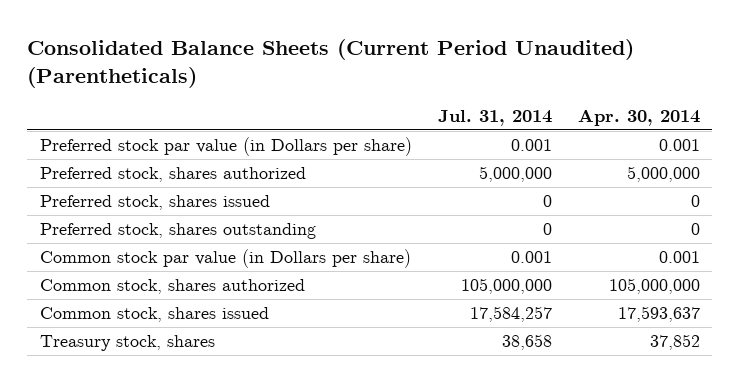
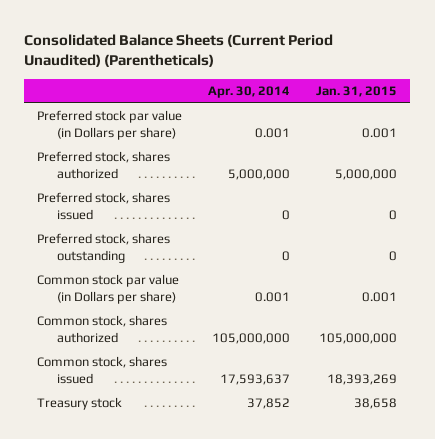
[437,109,552,126] Jul. 31, 2014 -> none
none -> [316,86,398,98] Jan. 31, 2015
[40,335,216,352] Treasury stock, shares -> [37,397,123,411] Treasury stock

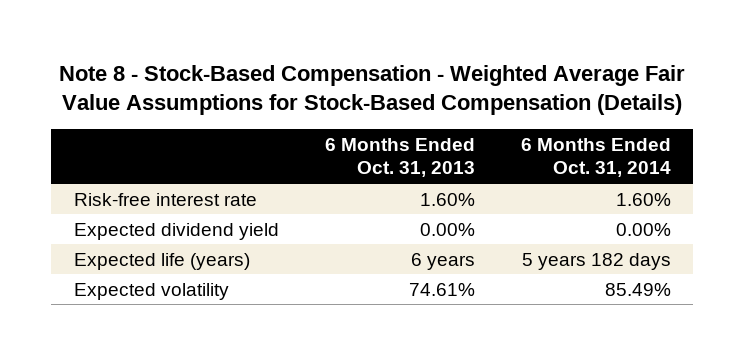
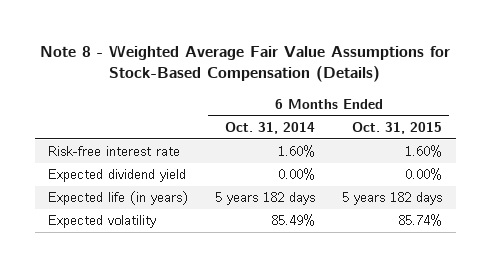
[59,64,686,116] Note 8 - Stock-Based Compensation - Weighted Average Fair Value Assumptions for Stock-Based Compensation (Details) -> [40,44,451,83] Note 8 - Weighted Average Fair Value Assumptions for Stock-Based Compensation (Details)
[324,138,475,178] 6 Months Ended Oct. 31, 2013 -> none
none -> [352,122,443,135] Oct. 31, 2015
[73,252,250,270] Expected life (years) -> [48,191,189,206] Expected life (in years)

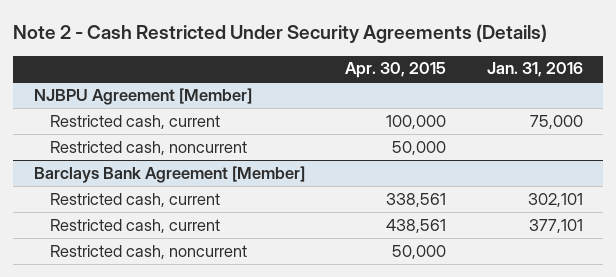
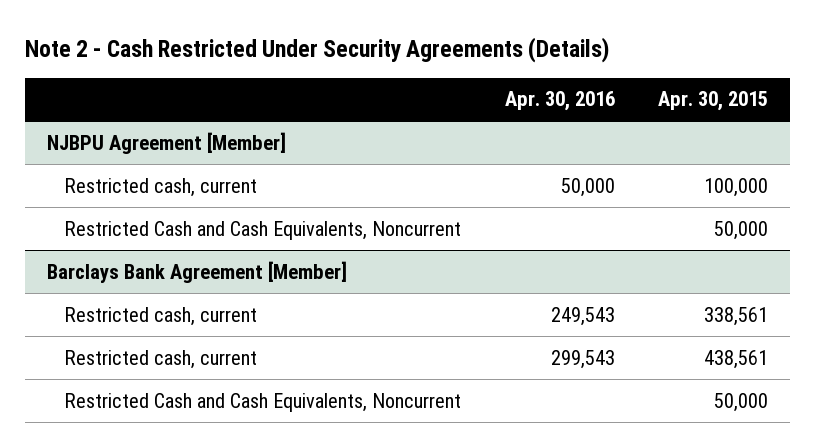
[486,62,583,78] Jan. 31, 2016 -> none
none -> [504,91,615,112] Apr. 30, 2016
[50,140,248,155] Restricted cash, noncurrent -> [64,220,462,240] Restricted Cash and Cash Equivalents, Noncurrent
[50,244,248,259] Restricted cash, noncurrent -> [64,392,462,412] Restricted Cash and Cash Equivalents, Noncurrent

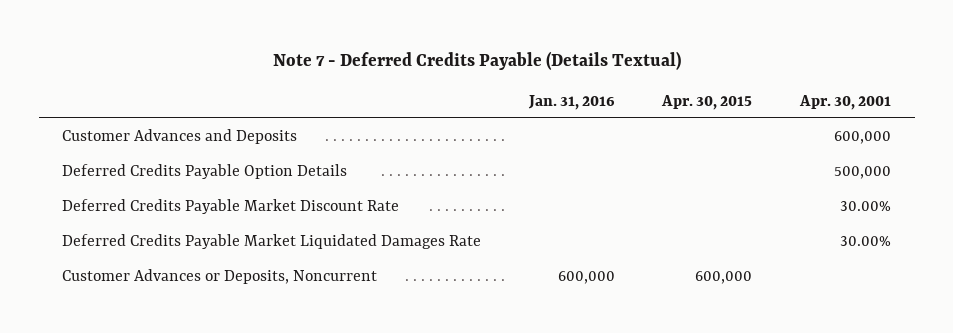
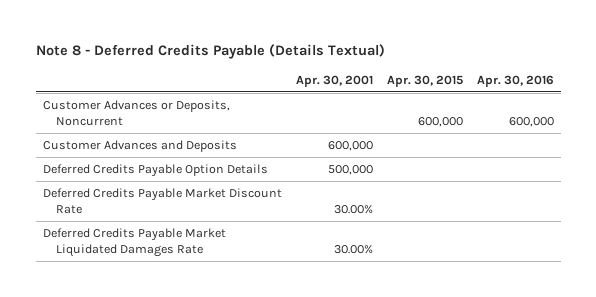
[272,50,681,70] Note 7 - Deferred Credits Payable (Details Textual) -> [35,44,385,60] Note 8 - Deferred Credits Payable (Details Textual)
[527,94,615,110] Jan. 31, 2016 -> none
none -> [476,74,554,87] Apr. 30, 2016
[62,269,378,285] Customer Advances or Deposits, Noncurrent -> [42,99,230,127] Customer Advances or Deposits, Noncurrent

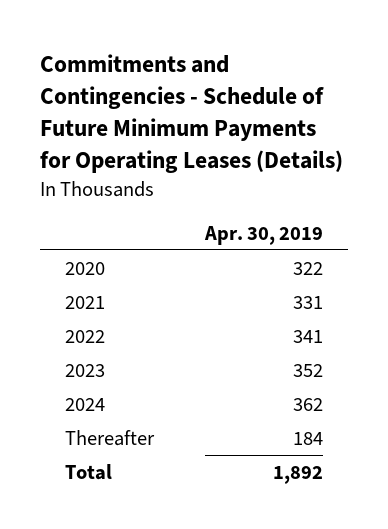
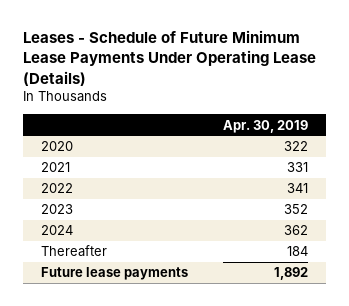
[39,53,343,173] Commitments and Contingencies - Schedule of Future Minimum Payments for Operating Leases (Details) -> [22,30,316,86] Leases - Schedule of Future Minimum Lease Payments Under Operating Lease (Details)
[64,463,112,480] Total -> [40,267,188,281] Future lease payments

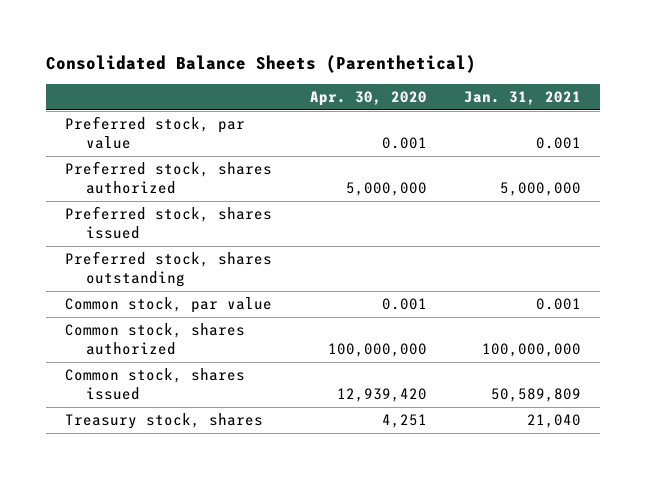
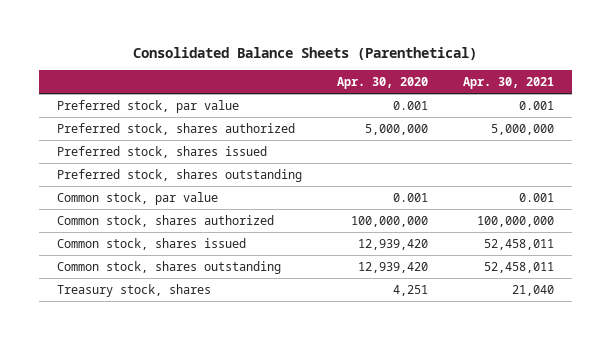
[464,91,582,106] Jan. 31, 2021 -> none
none -> [463,77,555,90] Apr. 30, 2021
none -> [56,261,281,275] Common stock, shares outstanding

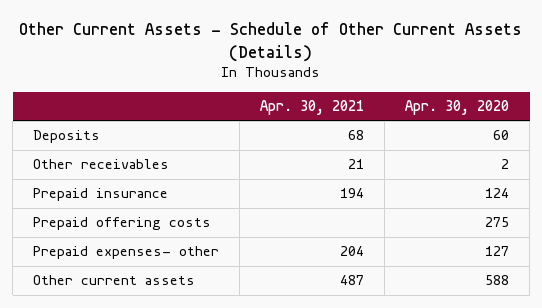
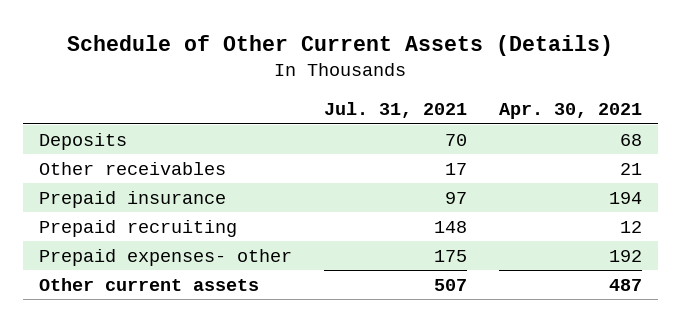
[19,22,523,62] Other Current Assets - Schedule of Other Current Assets (Details) -> [67,35,614,57] Schedule of Other Current Assets (Details)
[405,100,510,116] Apr. 30, 2020 -> none
none -> [323,102,467,119] Jul. 31, 2021
[33,217,212,231] Prepaid offering costs -> none
none -> [38,219,237,237] Prepaid recruiting
[340,246,365,257] 204 -> [608,249,642,262] 192

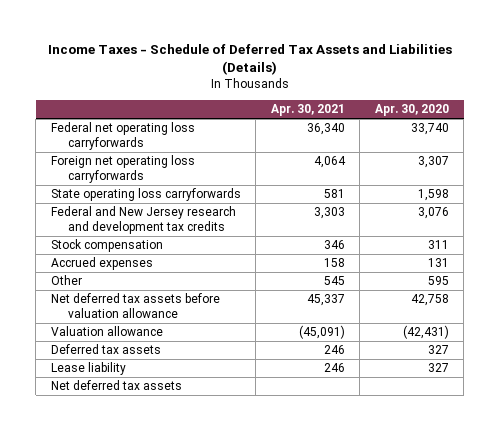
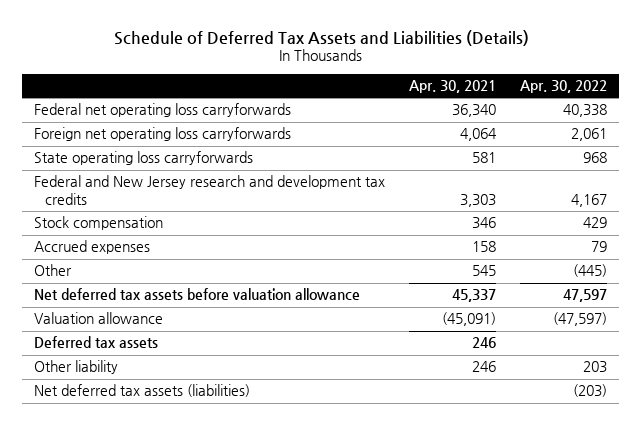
[47,44,452,76] Income Taxes - Schedule of Deferred Tax Assets and Liabilities (Details) -> [113,29,529,46] Schedule of Deferred Tax Assets and Liabilities (Details)
[374,104,449,117] Apr. 30, 2020 -> none
none -> [520,80,608,94] Apr. 30, 2022
[50,362,126,376] Lease liability -> [34,360,119,375] Other liability
[50,380,182,391] Net deferred tax assets -> [34,384,251,398] Net deferred tax assets (liabilities)

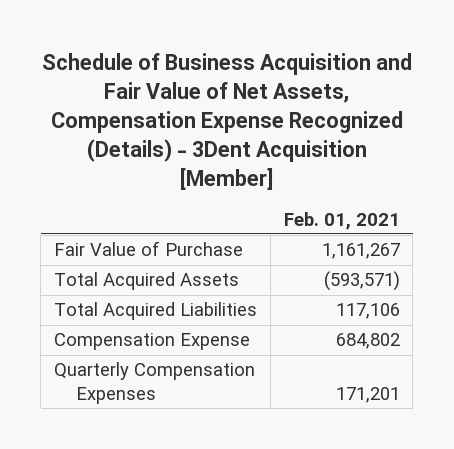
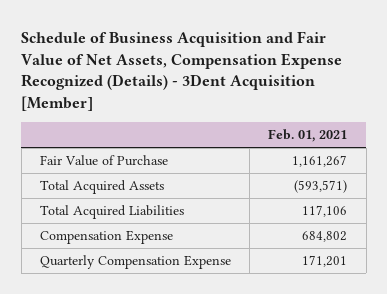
[53,362,255,404] Quarterly Compensation Expenses -> [39,255,231,270] Quarterly Compensation Expense

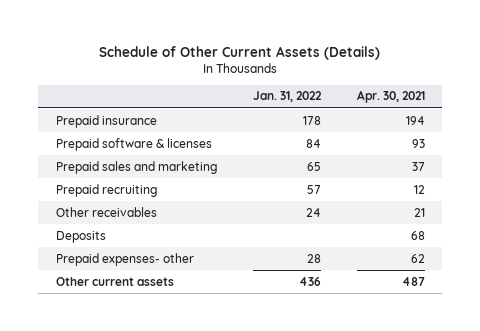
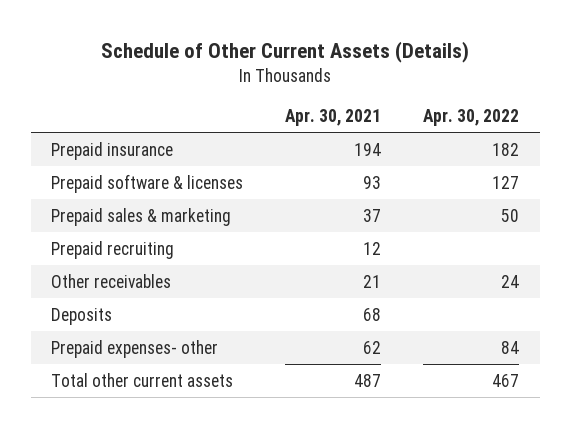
[253,91,323,103] Jan. 31, 2022 -> none
none -> [423,109,520,127] Apr. 30, 2022
[55,160,218,174] Prepaid sales and marketing -> [51,207,232,226] Prepaid sales & marketing
[55,276,174,286] Other current assets -> [51,372,234,387] Total other current assets

